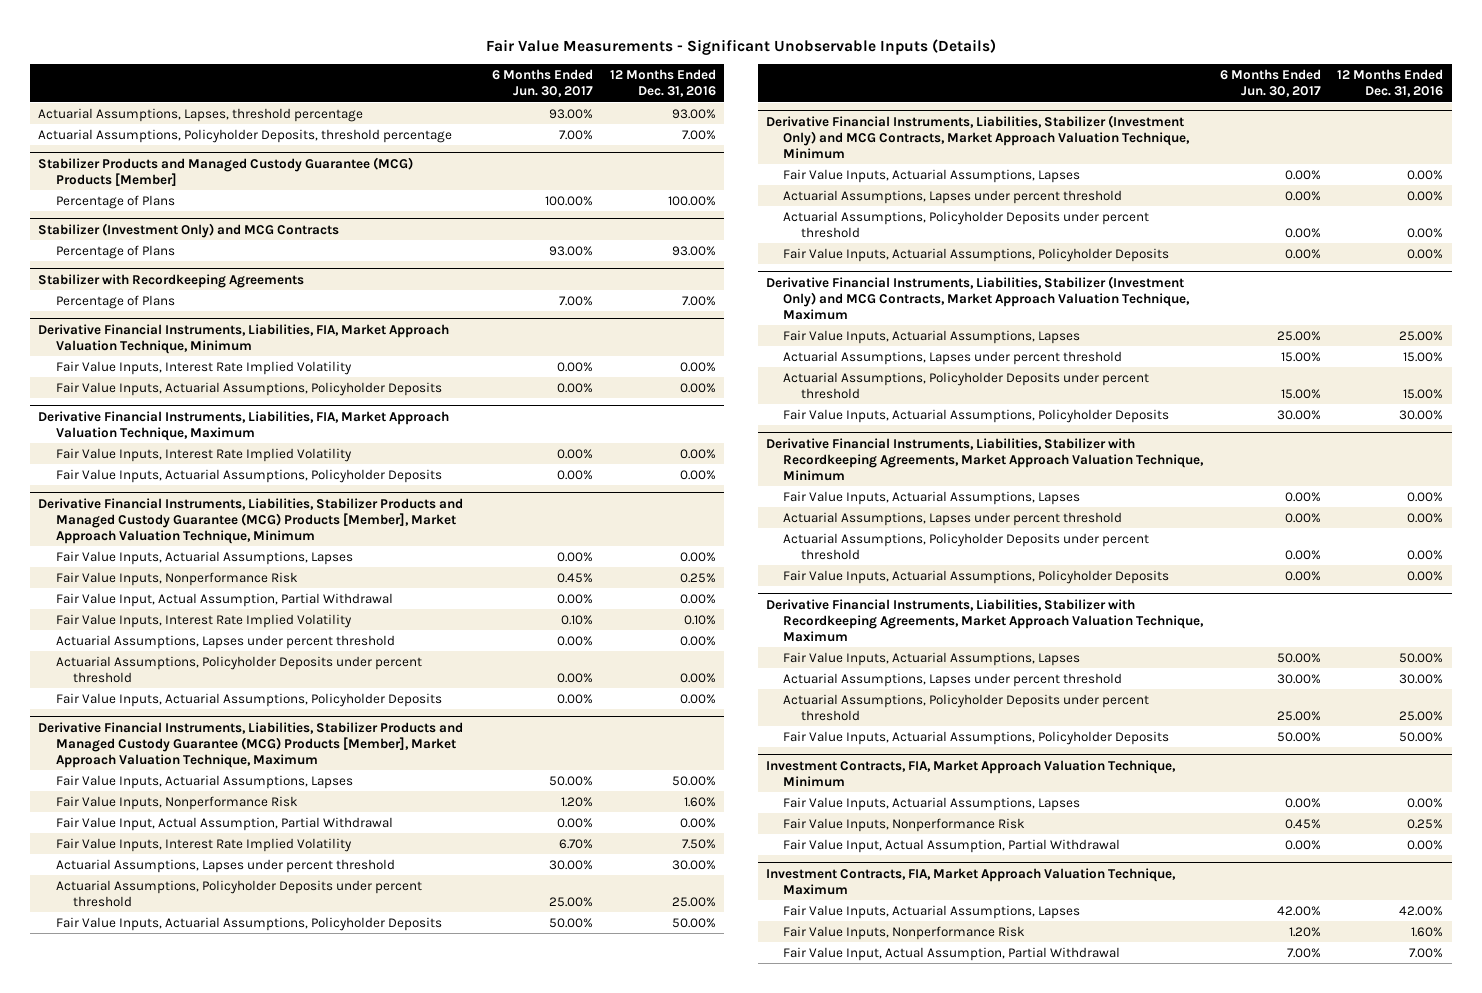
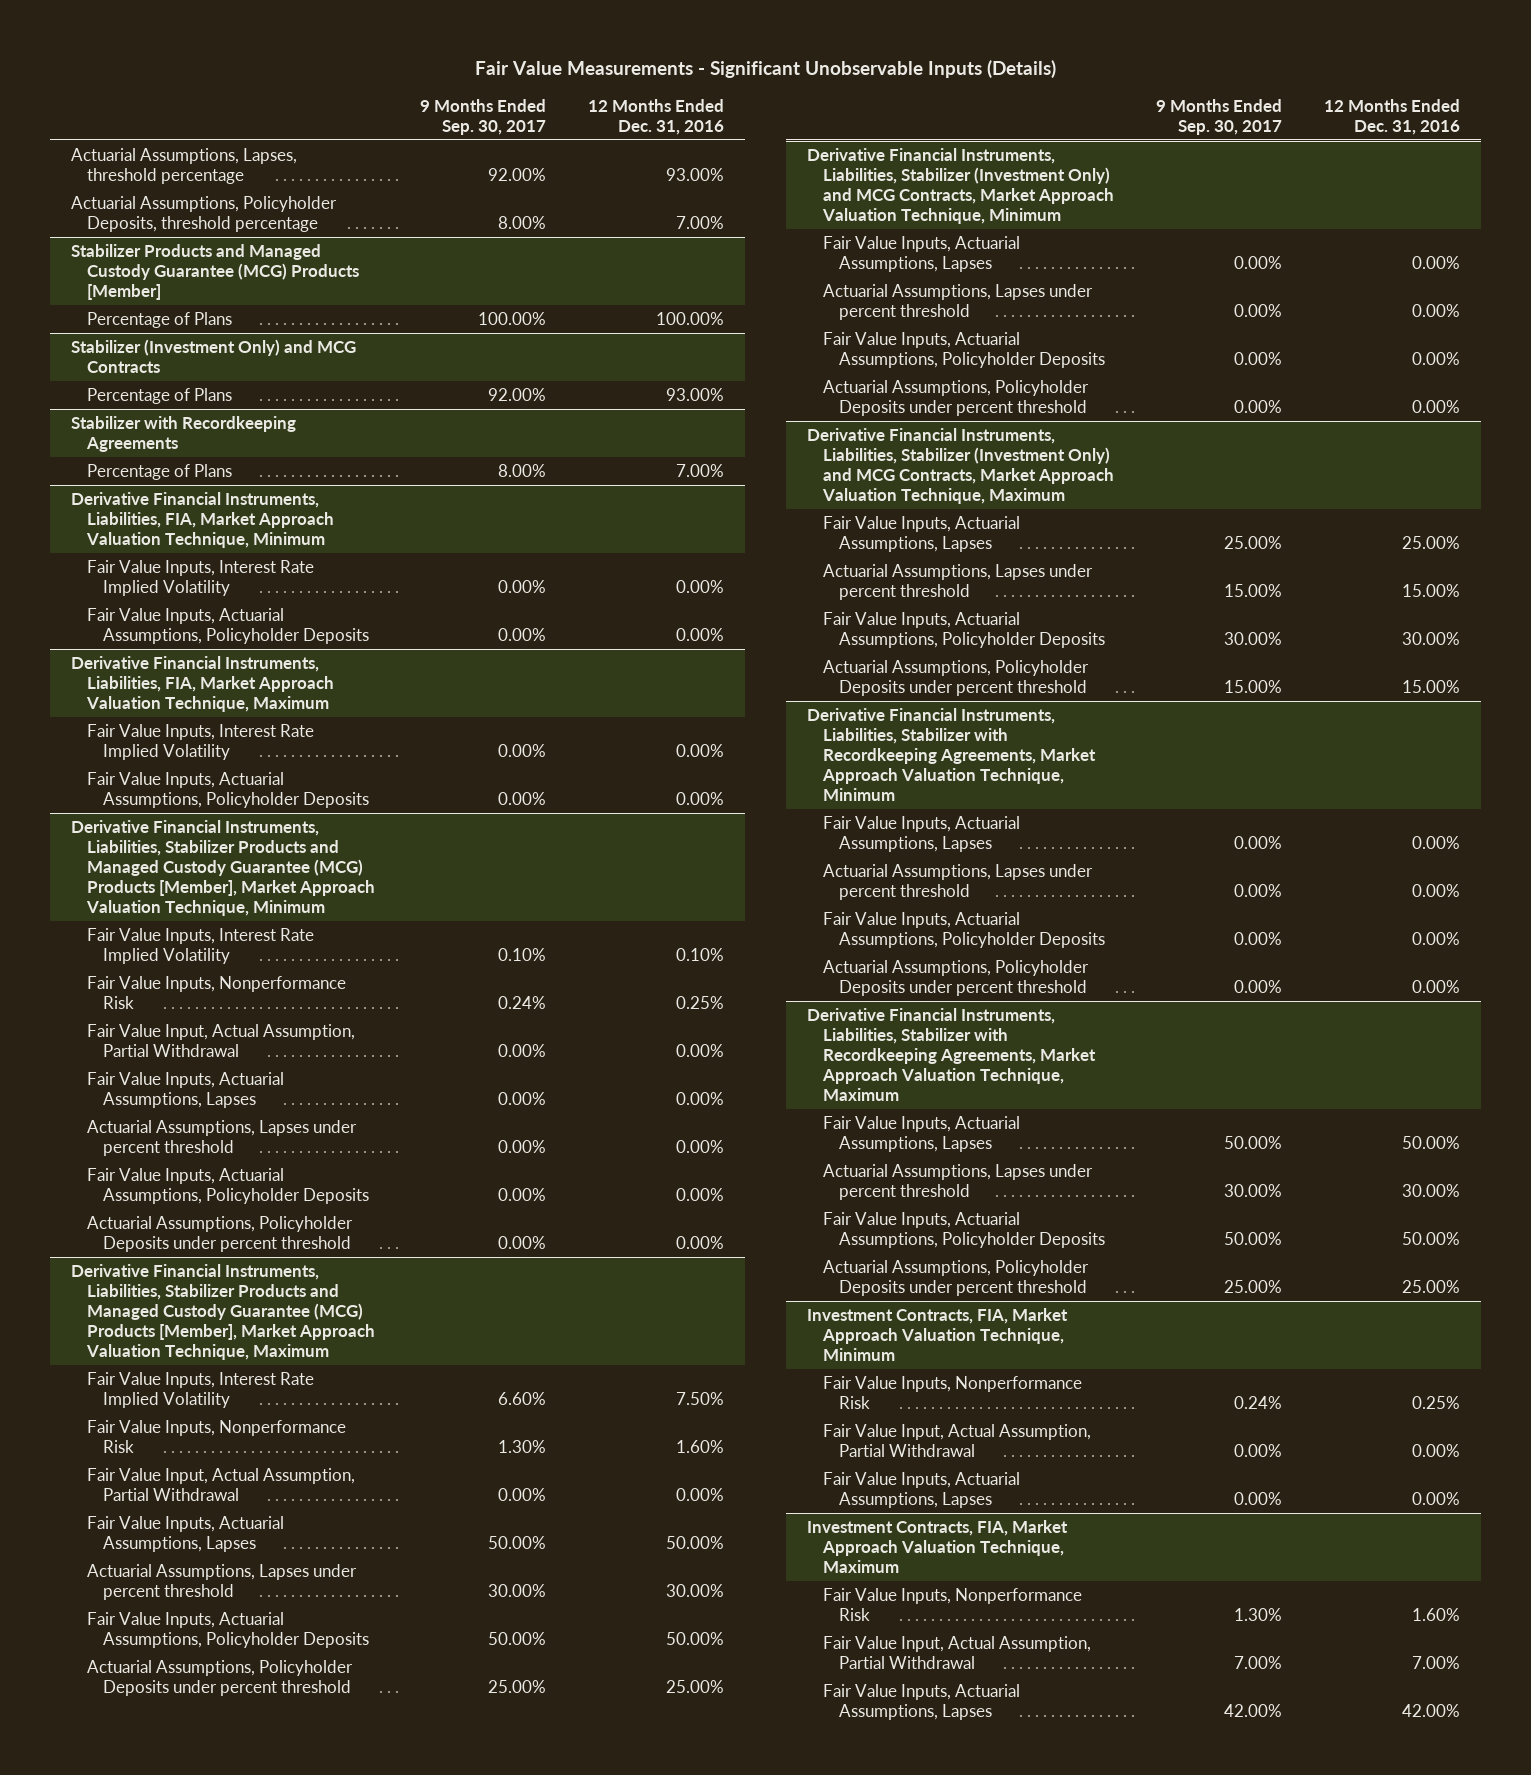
[492,69,594,98] 6 Months Ended Jun. 30, 2017 -> none
none -> [420,98,547,135] 9 Months Ended Sep. 30, 2017
[55,613,352,628] Fair Value Inputs, Interest Rate Implied Volatility -> [86,927,314,964] Fair Value Inputs, Interest Rate Implied Volatility
[55,550,353,565] Fair Value Inputs, Actuarial Assumptions, Lapses -> [86,1071,284,1108] Fair Value Inputs, Actuarial Assumptions, Lapses
[55,655,422,683] Actuarial Assumptions, Policyholder Deposits under percent threshold -> [86,1215,353,1252] Actuarial Assumptions, Policyholder Deposits under percent threshold
[55,837,352,852] Fair Value Inputs, Interest Rate Implied Volatility -> [86,1371,314,1408] Fair Value Inputs, Interest Rate Implied Volatility
[55,774,353,789] Fair Value Inputs, Actuarial Assumptions, Lapses -> [86,1515,284,1552] Fair Value Inputs, Actuarial Assumptions, Lapses
[55,879,422,907] Actuarial Assumptions, Policyholder Deposits under percent threshold -> [86,1659,353,1696] Actuarial Assumptions, Policyholder Deposits under percent threshold
[783,210,1150,238] Actuarial Assumptions, Policyholder Deposits under percent threshold -> [823,379,1090,416] Actuarial Assumptions, Policyholder Deposits under percent threshold
[783,371,1150,399] Actuarial Assumptions, Policyholder Deposits under percent threshold -> [823,659,1090,696] Actuarial Assumptions, Policyholder Deposits under percent threshold
[783,532,1150,560] Actuarial Assumptions, Policyholder Deposits under percent threshold -> [823,959,1090,996] Actuarial Assumptions, Policyholder Deposits under percent threshold
[783,693,1150,721] Actuarial Assumptions, Policyholder Deposits under percent threshold -> [823,1259,1090,1296] Actuarial Assumptions, Policyholder Deposits under percent threshold
[783,796,1081,811] Fair Value Inputs, Actuarial Assumptions, Lapses -> [823,1471,1021,1508] Fair Value Inputs, Actuarial Assumptions, Lapses
[783,904,1081,919] Fair Value Inputs, Actuarial Assumptions, Lapses -> [823,1683,1021,1720] Fair Value Inputs, Actuarial Assumptions, Lapses

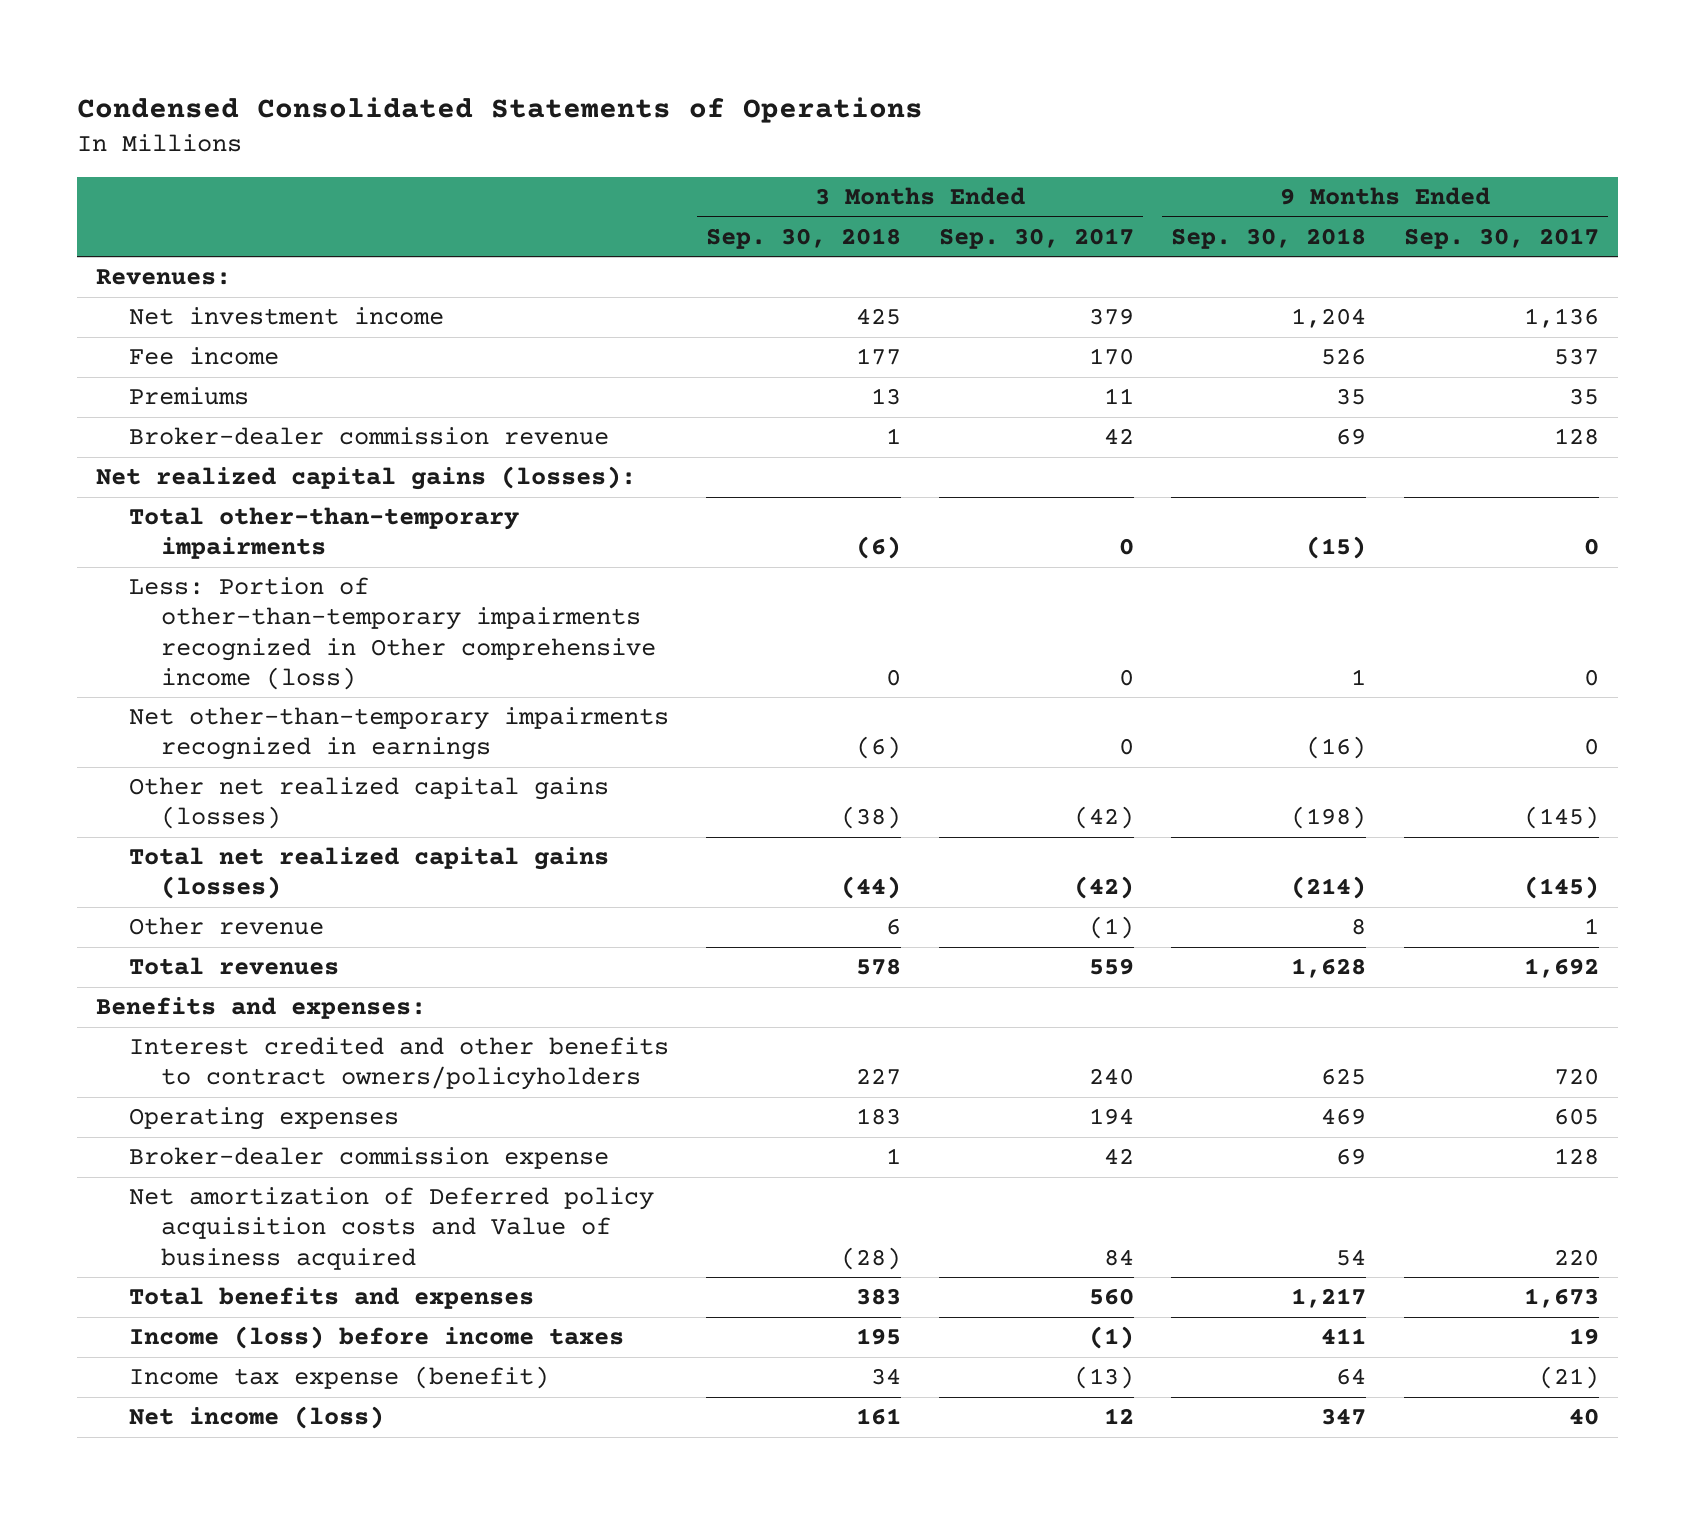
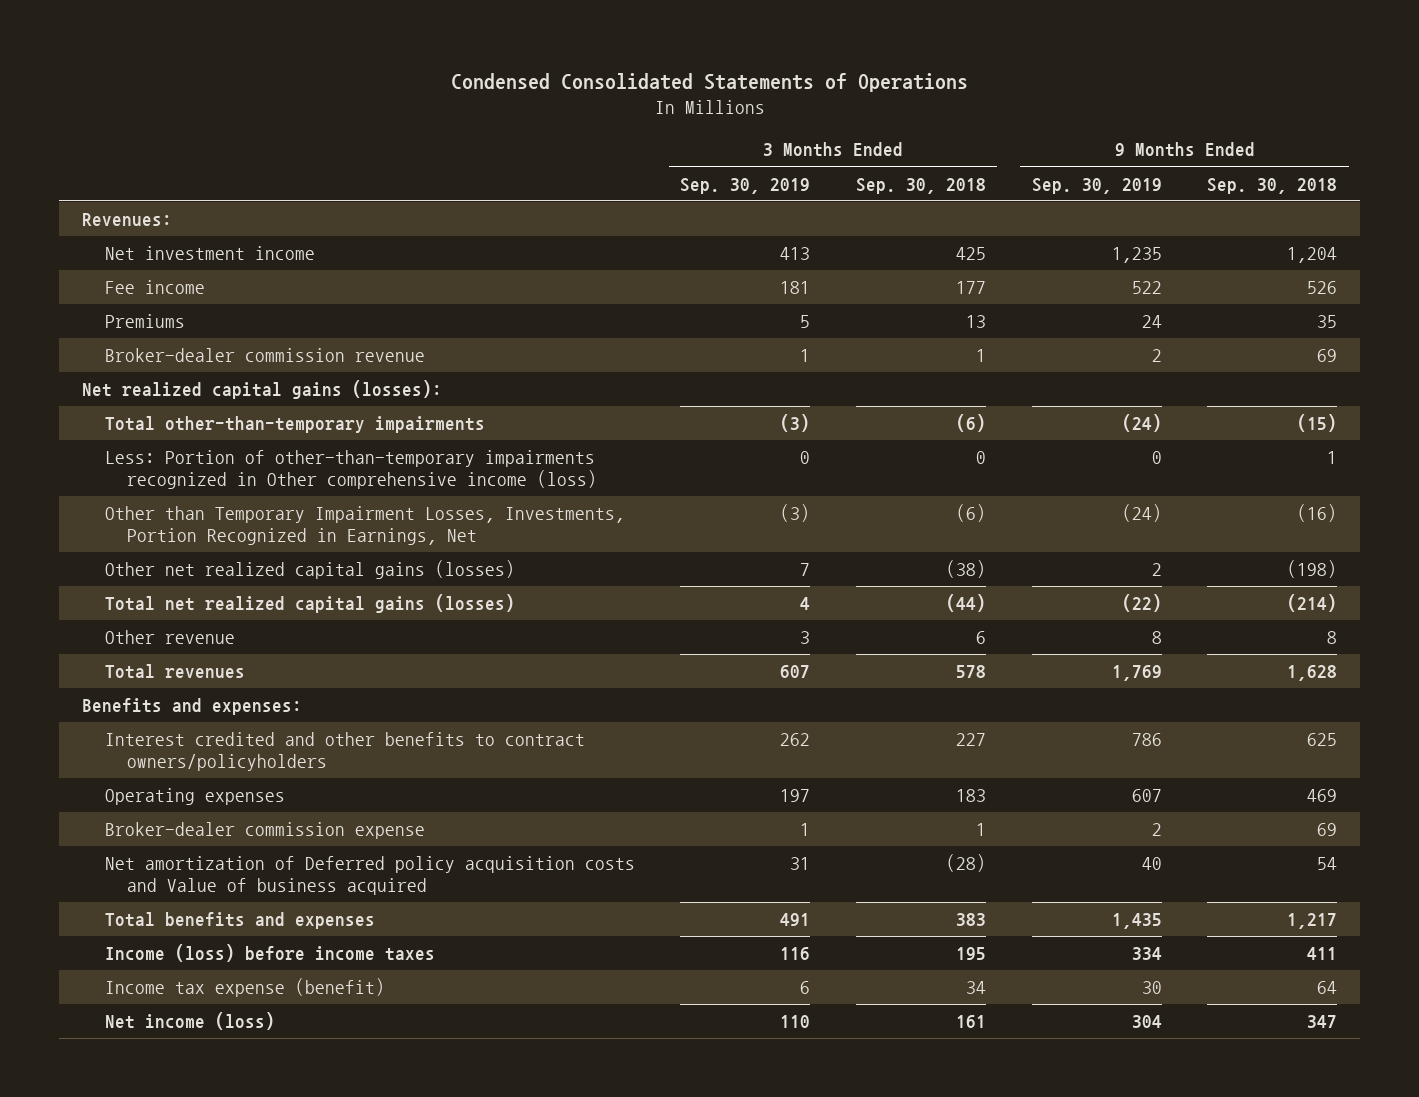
[938,227,1134,249] Sep. 30, 2017 -> none
[1403,227,1599,249] Sep. 30, 2017 -> none
none -> [680,177,811,194] Sep. 30, 2019
none -> [1031,177,1162,194] Sep. 30, 2019
[128,707,669,761] Net other-than-temporary impairments recognized in earnings -> [104,506,625,545] Other than Temporary Impairment Losses, Investments, Portion Recognized in Earnings, Net

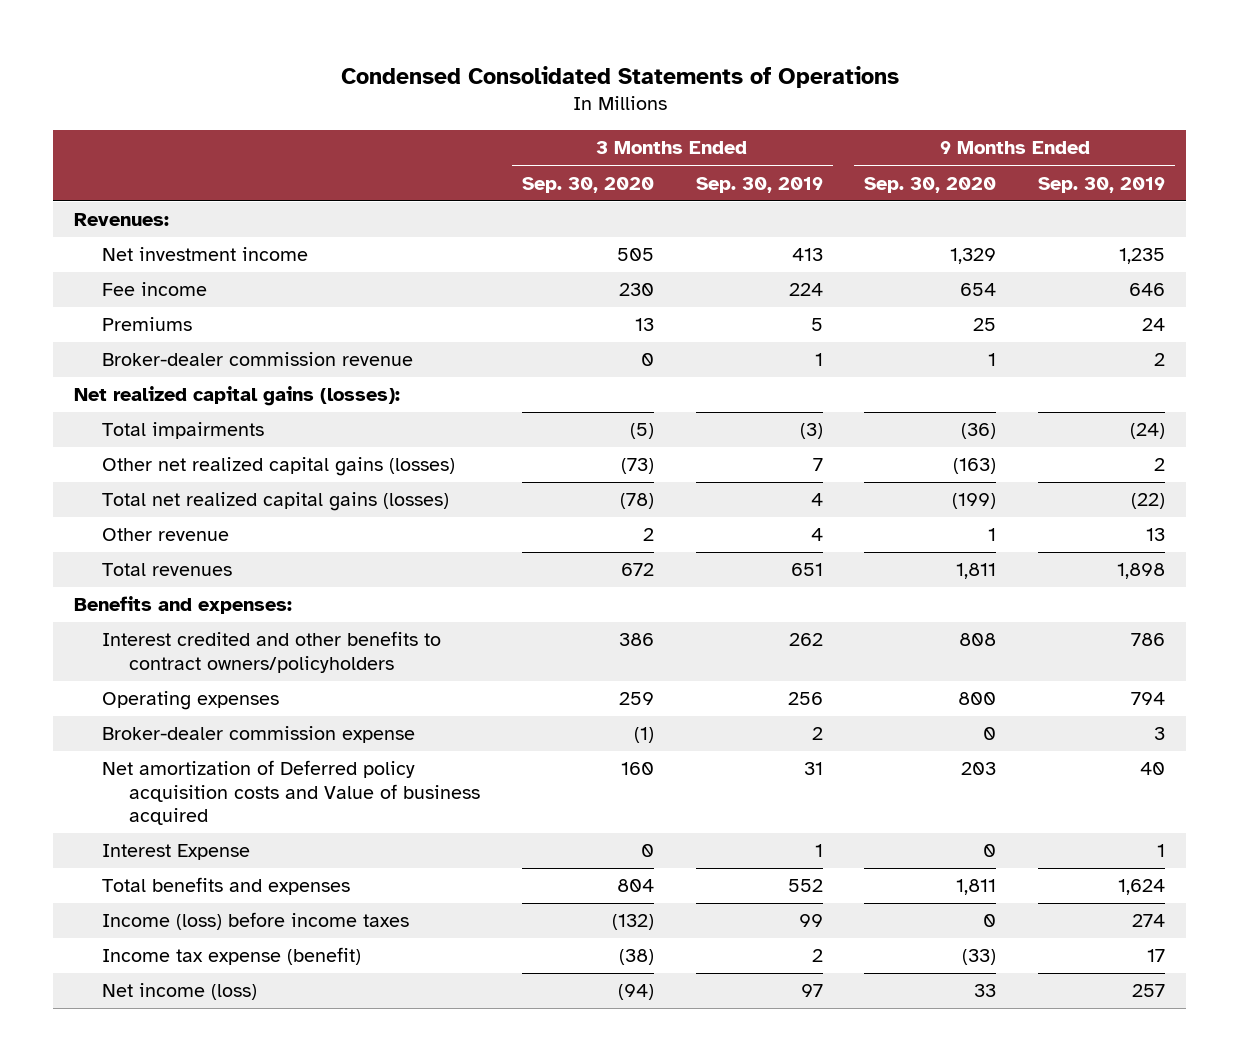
[856,177,987,194] Sep. 30, 2018 -> none
[1207,177,1338,194] Sep. 30, 2018 -> none
none -> [521,176,654,193] Sep. 30, 2020
none -> [864,176,997,193] Sep. 30, 2020
[780,281,811,295] 181 -> [788,283,823,297] 224
[1131,281,1162,295] 522 -> [1129,283,1166,297] 646
[104,450,598,489] Less: Portion of other-than-temporary impairments recognized in Other comprehensive income (loss) -> none
[104,506,625,545] Other than Temporary Impairment Losses, Investments, Portion Recognized in Earnings, Net -> none
[104,416,485,434] Total other-than-temporary impairments -> [101,422,264,440] Total impairments
[800,631,811,645] 3 -> [810,528,823,542] 4
[1151,631,1162,645] 8 -> [1146,528,1166,542] 13
[780,665,811,679] 607 -> [790,563,823,577] 651
[1111,665,1162,682] 1,769 -> [1117,563,1166,580] 1,898
[780,789,811,803] 197 -> [787,692,823,706] 256
[1131,789,1162,803] 607 -> [1131,692,1166,706] 794
[800,823,811,837] 1 -> [811,727,823,741] 2
[1151,823,1162,837] 2 -> [1154,727,1166,741] 3
none -> [101,844,250,861] Interest Expense
[780,913,811,927] 491 -> [787,879,823,893] 552
[1111,913,1162,930] 1,435 -> [1118,879,1166,896] 1,624
[780,947,811,961] 116 -> [798,914,823,928] 99
[1131,947,1162,961] 334 -> [1132,914,1166,928] 274
[800,981,811,995] 6 -> [811,949,823,963] 2
[1141,981,1162,995] 30 -> [1147,949,1166,963] 17
[780,1015,811,1029] 110 -> [800,984,823,998] 97
[1131,1015,1162,1029] 304 -> [1132,984,1166,998] 257

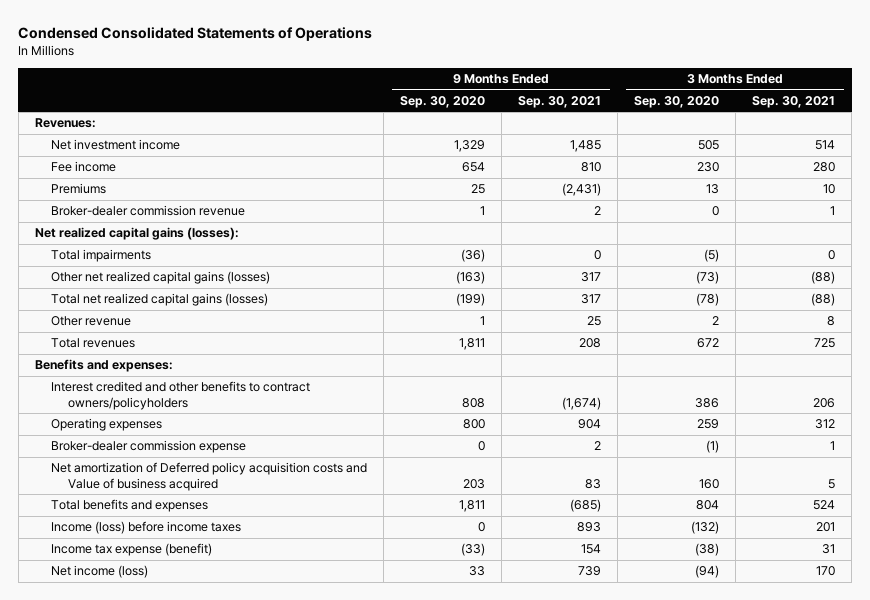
[695,176,823,193] Sep. 30, 2019 -> none
[1038,176,1166,193] Sep. 30, 2019 -> none
none -> [518,95,602,108] Sep. 30, 2021
none -> [752,95,836,108] Sep. 30, 2021
[101,844,250,861] Interest Expense -> none

